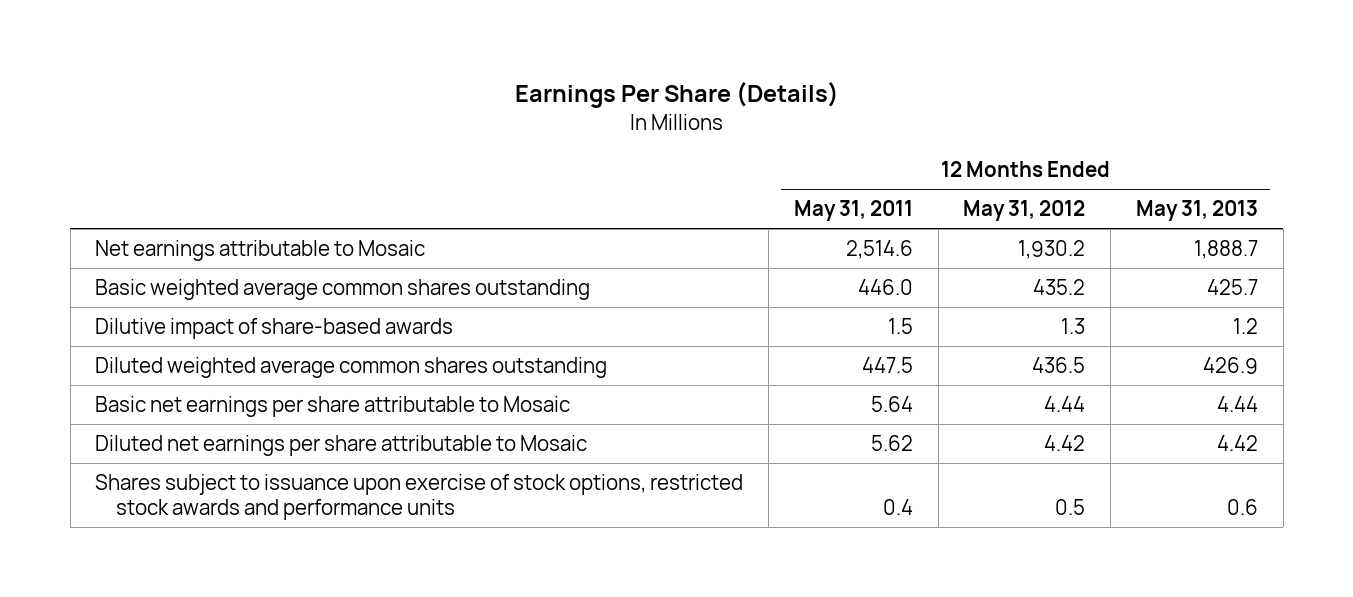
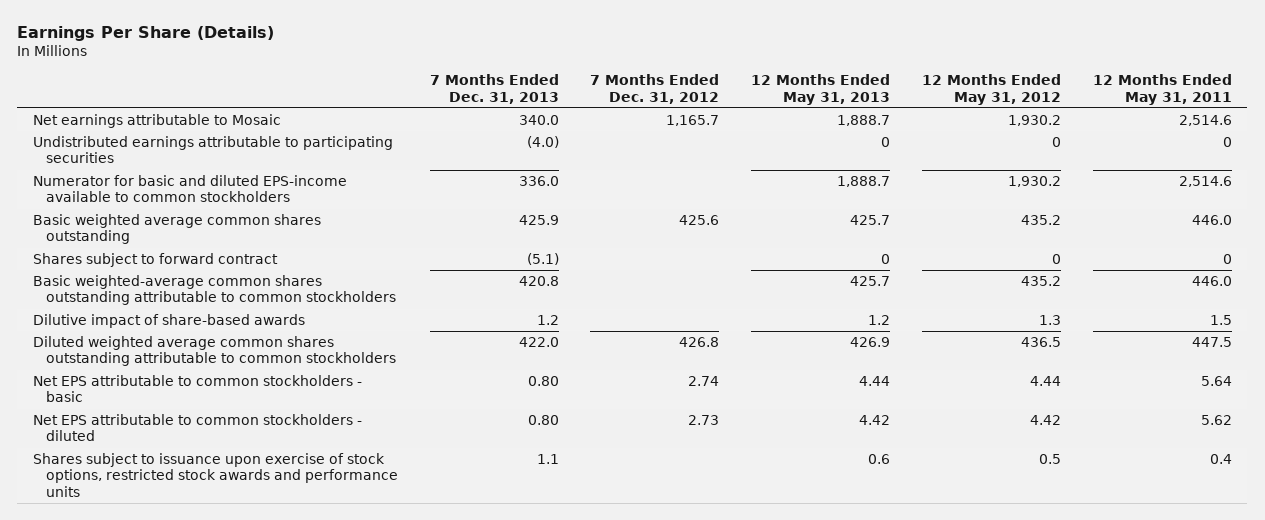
none -> [429,73,559,104] 7 Months Ended Dec. 31, 2013
none -> [590,73,720,104] 7 Months Ended Dec. 31, 2012
none -> [32,135,393,164] Undistributed earnings attributable to participating securities
none -> [32,174,347,203] Numerator for basic and diluted EPS-income available to common stockholders
none -> [32,252,278,267] Shares subject to forward contract
none -> [32,274,397,306] Basic weighted-average common shares outstanding attributable to common stockholders
[95,357,608,379] Diluted weighted average common shares outstanding -> [32,335,397,367] Diluted weighted average common shares outstanding attributable to common stockholders
[95,396,571,418] Basic net earnings per share attributable to Mosaic -> [32,374,362,403] Net EPS attributable to common stockholders - basic
[95,435,588,457] Diluted net earnings per share attributable to Mosaic -> [32,413,362,442] Net EPS attributable to common stockholders - diluted

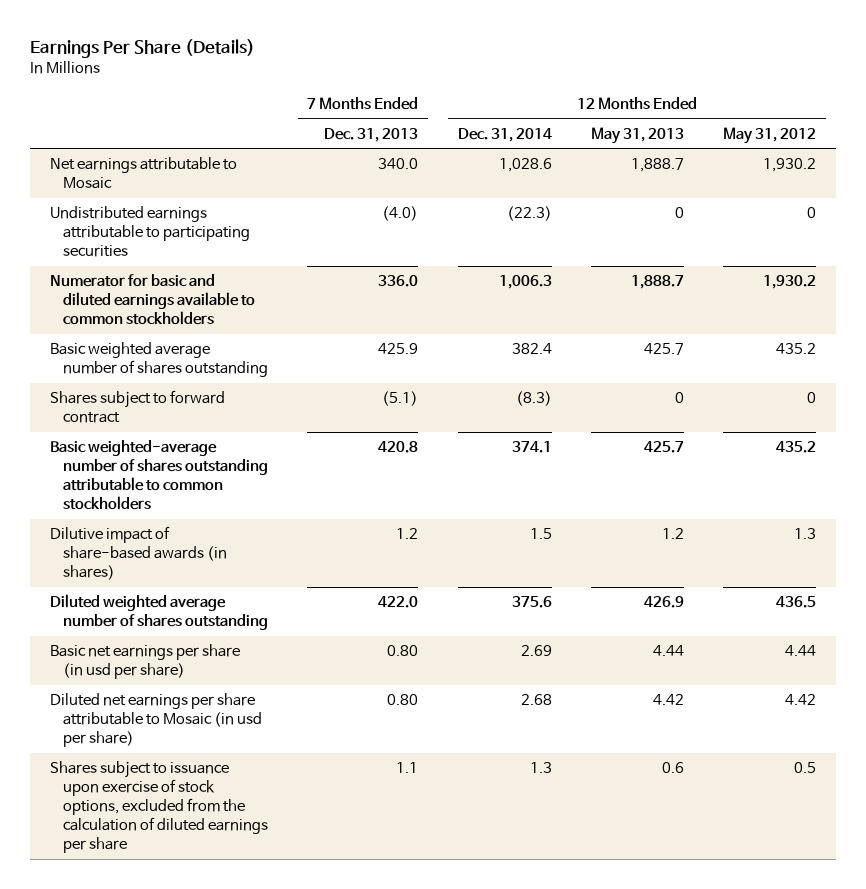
[590,73,720,104] 7 Months Ended Dec. 31, 2012 -> none
[1092,73,1232,105] 12 Months Ended May 31, 2011 -> none
none -> [457,127,552,142] Dec. 31, 2014
[32,174,347,203] Numerator for basic and diluted EPS-income available to common stockholders -> [49,274,256,326] Numerator for basic and diluted earnings available to common stockholders
[32,213,321,245] Basic weighted average common shares outstanding -> [49,342,269,378] Basic weighted average number of shares outstanding
[32,274,397,306] Basic weighted-average common shares outstanding attributable to common stockholders -> [49,440,269,511] Basic weighted-average number of shares outstanding attributable to common stockholders
[32,313,305,328] Dilutive impact of share-based awards -> [49,526,228,581] Dilutive impact of share-based awards (in shares)
[32,335,397,367] Diluted weighted average common shares outstanding attributable to common stockholders -> [49,594,269,631] Diluted weighted average number of shares outstanding
[32,374,362,403] Net EPS attributable to common stockholders - basic -> [49,644,240,680] Basic net earnings per share (in usd per share)
[32,413,362,442] Net EPS attributable to common stockholders - diluted -> [49,693,263,748] Diluted net earnings per share attributable to Mosaic (in usd per share)
[32,452,399,498] Shares subject to issuance upon exercise of stock options, restricted stock awards and performance units -> [49,761,269,854] Shares subject to issuance upon exercise of stock options, excluded from the calculation of diluted earnings per share

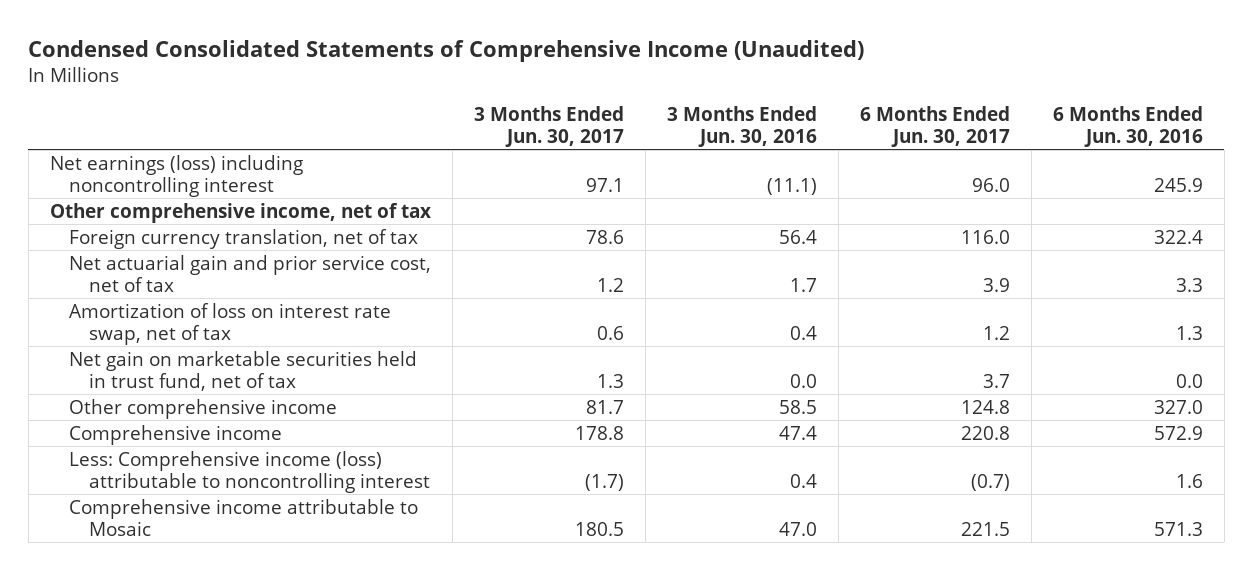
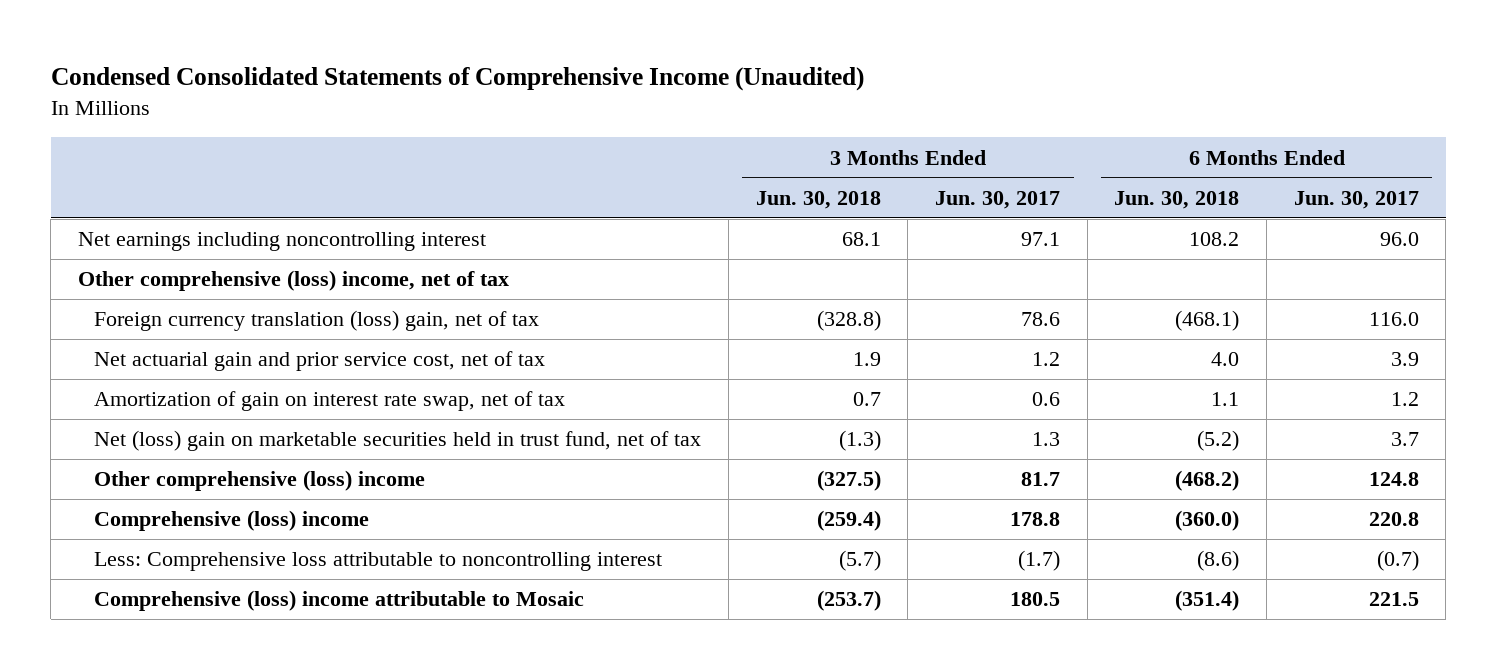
[667,105,818,147] 3 Months Ended Jun. 30, 2016 -> none
[1052,105,1203,147] 6 Months Ended Jun. 30, 2016 -> none
none -> [755,190,881,209] Jun. 30, 2018
none -> [1114,190,1240,209] Jun. 30, 2018
[49,154,303,197] Net earnings (loss) including noncontrolling interest -> [77,232,486,252] Net earnings including noncontrolling interest
[49,202,431,223] Other comprehensive income, net of tax -> [77,270,509,292] Other comprehensive (loss) income, net of tax
[69,228,419,249] Foreign currency translation, net of tax -> [94,310,540,332] Foreign currency translation (loss) gain, net of tax
[69,302,392,345] Amortization of loss on interest rate swap, net of tax -> [94,391,566,412] Amortization of gain on interest rate swap, net of tax
[69,350,418,391] Net gain on marketable securities held in trust fund, net of tax -> [94,430,702,452] Net (loss) gain on marketable securities held in trust fund, net of tax
[69,398,338,419] Other comprehensive income -> [94,470,426,492] Other comprehensive (loss) income
[69,424,283,445] Comprehensive income -> [94,510,370,532] Comprehensive (loss) income
[69,450,431,493] Less: Comprehensive income (loss) attributable to noncontrolling interest -> [94,552,663,572] Less: Comprehensive loss attributable to noncontrolling interest
[69,498,419,536] Comprehensive income attributable to Mosaic -> [94,590,585,612] Comprehensive (loss) income attributable to Mosaic

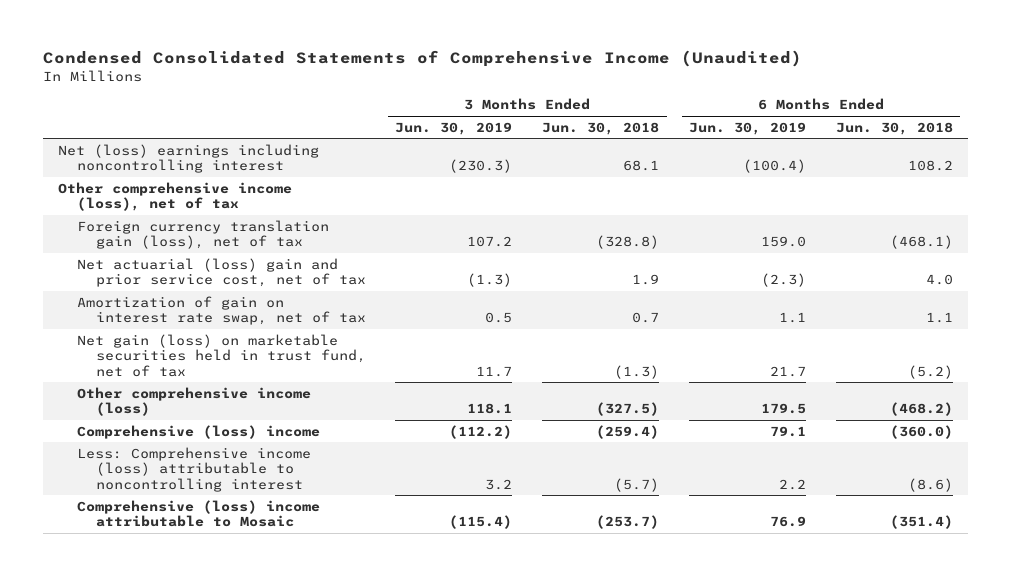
[935,190,1061,209] Jun. 30, 2017 -> none
[1293,190,1419,209] Jun. 30, 2017 -> none
none -> [395,121,513,135] Jun. 30, 2019
none -> [688,121,806,135] Jun. 30, 2019
[77,232,486,252] Net earnings including noncontrolling interest -> [57,143,319,174] Net (loss) earnings including noncontrolling interest
[77,270,509,292] Other comprehensive (loss) income, net of tax -> [57,181,292,212] Other comprehensive income (loss), net of tax
[94,310,540,332] Foreign currency translation (loss) gain, net of tax -> [76,219,329,250] Foreign currency translation gain (loss), net of tax
[94,351,546,372] Net actuarial gain and prior service cost, net of tax -> [76,257,366,288] Net actuarial (loss) gain and prior service cost, net of tax
[94,430,702,452] Net (loss) gain on marketable securities held in trust fund, net of tax -> [76,333,366,377] Net gain (loss) on marketable securities held in trust fund, net of tax
[94,470,426,492] Other comprehensive (loss) income -> [76,386,311,417] Other comprehensive income (loss)
[94,552,663,572] Less: Comprehensive loss attributable to noncontrolling interest -> [76,446,311,492] Less: Comprehensive income (loss) attributable to noncontrolling interest

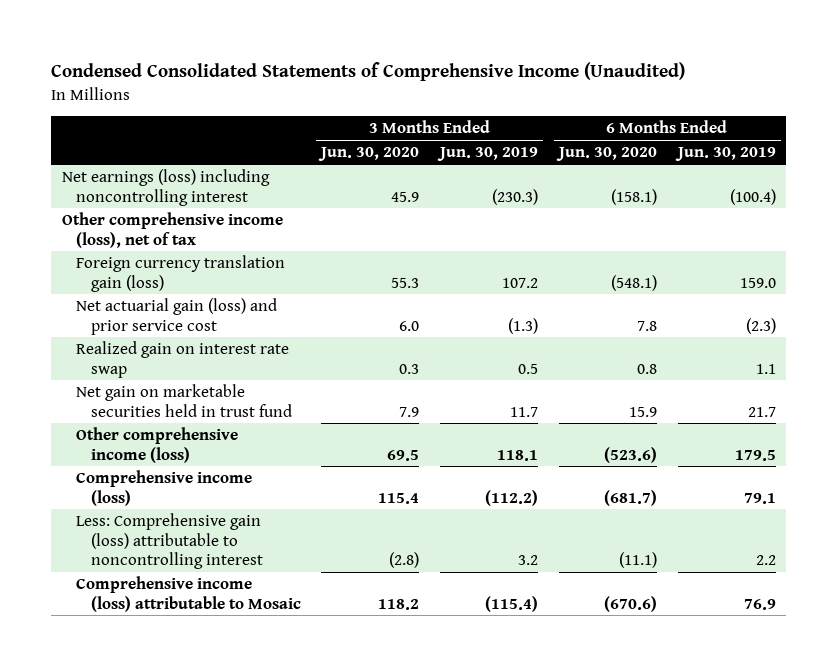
[542,121,660,135] Jun. 30, 2018 -> none
[835,121,953,135] Jun. 30, 2018 -> none
none -> [318,147,420,162] Jun. 30, 2020
none -> [556,147,658,162] Jun. 30, 2020
[57,143,319,174] Net (loss) earnings including noncontrolling interest -> [61,169,270,206] Net earnings (loss) including noncontrolling interest
[76,219,329,250] Foreign currency translation gain (loss), net of tax -> [76,255,286,292] Foreign currency translation gain (loss)
[76,257,366,288] Net actuarial (loss) gain and prior service cost, net of tax -> [76,298,278,335] Net actuarial gain (loss) and prior service cost
[76,295,366,326] Amortization of gain on interest rate swap, net of tax -> [76,341,290,378] Realized gain on interest rate swap
[76,333,366,377] Net gain (loss) on marketable securities held in trust fund, net of tax -> [76,384,292,417] Net gain on marketable securities held in trust fund
[76,424,320,439] Comprehensive (loss) income -> [76,470,253,506] Comprehensive income (loss)
[76,446,311,492] Less: Comprehensive income (loss) attributable to noncontrolling interest -> [76,513,263,569] Less: Comprehensive gain (loss) attributable to noncontrolling interest
[76,499,320,528] Comprehensive (loss) income attributable to Mosaic -> [76,576,301,612] Comprehensive income (loss) attributable to Mosaic

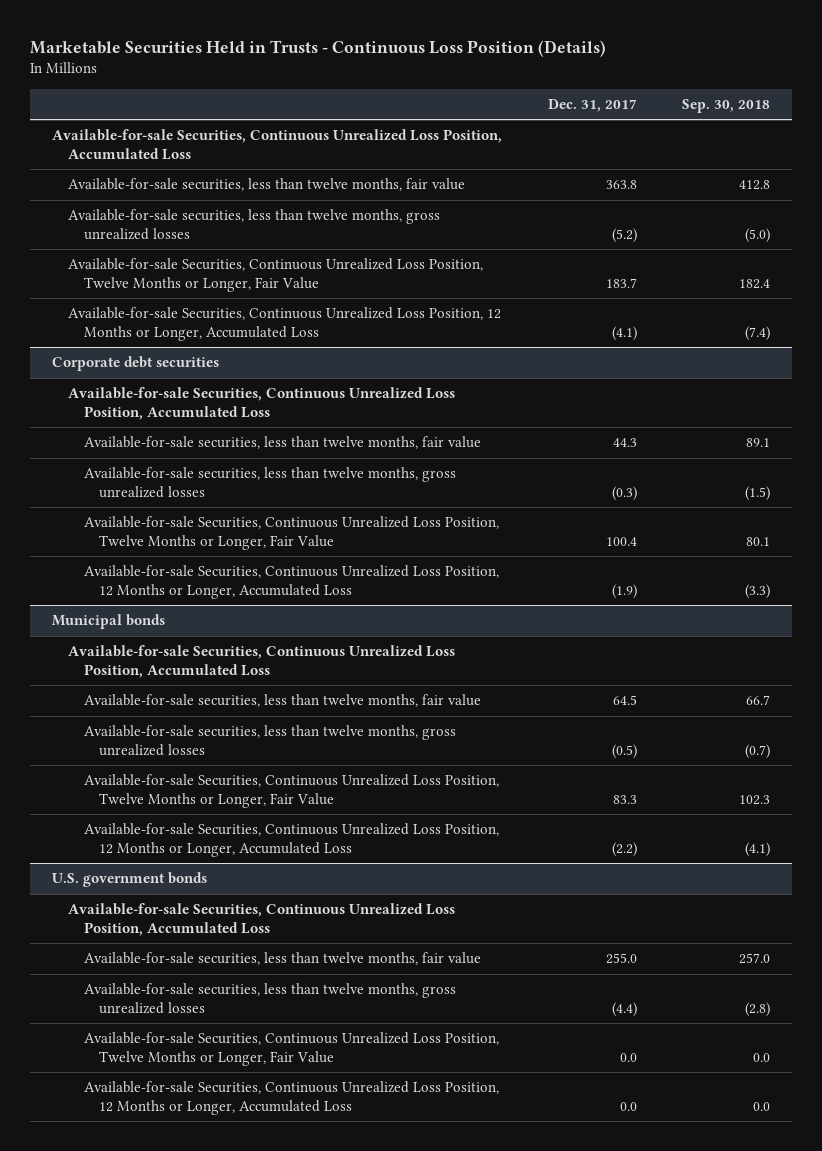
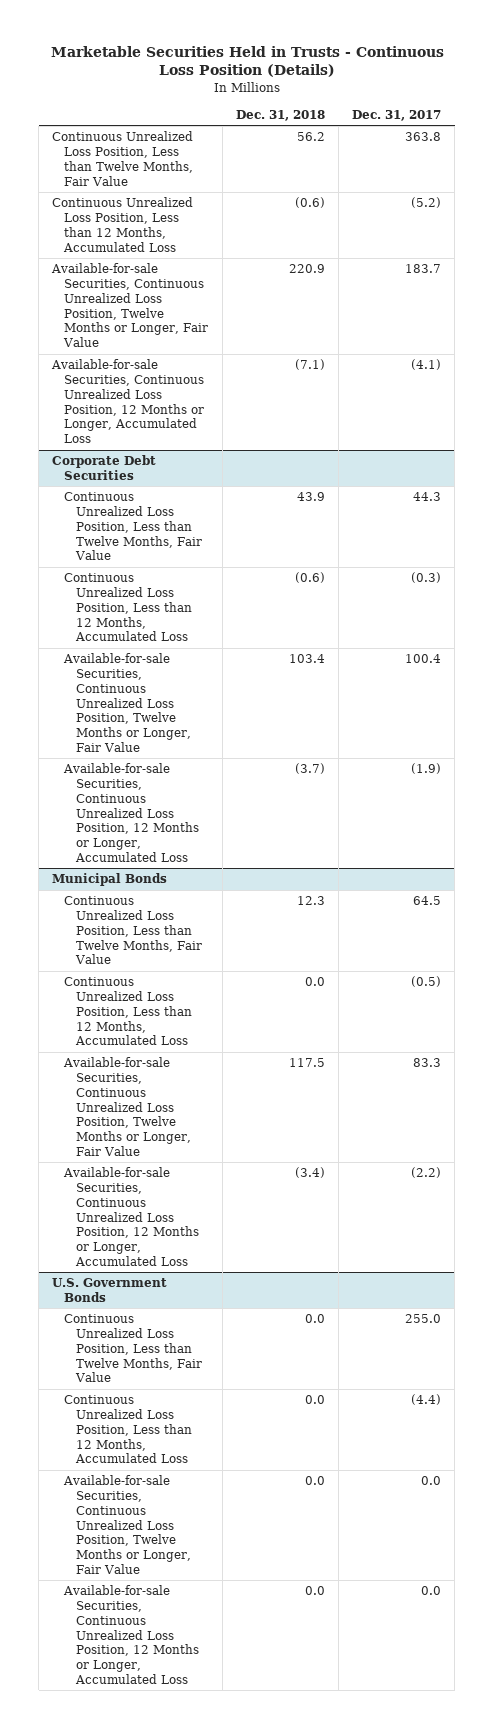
[681,98,770,113] Sep. 30, 2018 -> none
none -> [235,109,325,121] Dec. 31, 2018
[52,129,503,160] Available-for-sale Securities, Continuous Unrealized Loss Position, Accumulated Loss -> none
[67,178,465,192] Available-for-sale securities, less than twelve months, fair value -> [52,131,194,186] Continuous Unrealized Loss Position, Less than Twelve Months, Fair Value
[67,209,440,240] Available-for-sale securities, less than twelve months, gross unrealized losses -> [52,197,194,252] Continuous Unrealized Loss Position, Less than 12 Months, Accumulated Loss
[67,387,455,420] Available-for-sale Securities, Continuous Unrealized Loss Position, Accumulated Loss -> none
[52,356,220,372] Corporate debt securities -> [52,455,157,480] Corporate Debt Securities
[83,436,481,450] Available-for-sale securities, less than twelve months, fair value -> [64,492,203,561] Continuous Unrealized Loss Position, Less than Twelve Months, Fair Value
[83,467,456,498] Available-for-sale securities, less than twelve months, gross unrealized losses -> [64,573,193,642] Continuous Unrealized Loss Position, Less than 12 Months, Accumulated Loss
[67,645,455,678] Available-for-sale Securities, Continuous Unrealized Loss Position, Accumulated Loss -> none
[52,614,166,630] Municipal bonds -> [52,873,168,887] Municipal Bonds
[83,694,481,708] Available-for-sale securities, less than twelve months, fair value -> [64,896,203,965] Continuous Unrealized Loss Position, Less than Twelve Months, Fair Value
[83,725,456,756] Available-for-sale securities, less than twelve months, gross unrealized losses -> [64,977,193,1046] Continuous Unrealized Loss Position, Less than 12 Months, Accumulated Loss
[67,903,455,936] Available-for-sale Securities, Continuous Unrealized Loss Position, Accumulated Loss -> none
[52,872,208,888] U.S. government bonds -> [52,1278,168,1302] U.S. Government Bonds
[83,952,481,966] Available-for-sale securities, less than twelve months, fair value -> [64,1314,203,1383] Continuous Unrealized Loss Position, Less than Twelve Months, Fair Value
[83,983,456,1014] Available-for-sale securities, less than twelve months, gross unrealized losses -> [64,1395,193,1464] Continuous Unrealized Loss Position, Less than 12 Months, Accumulated Loss

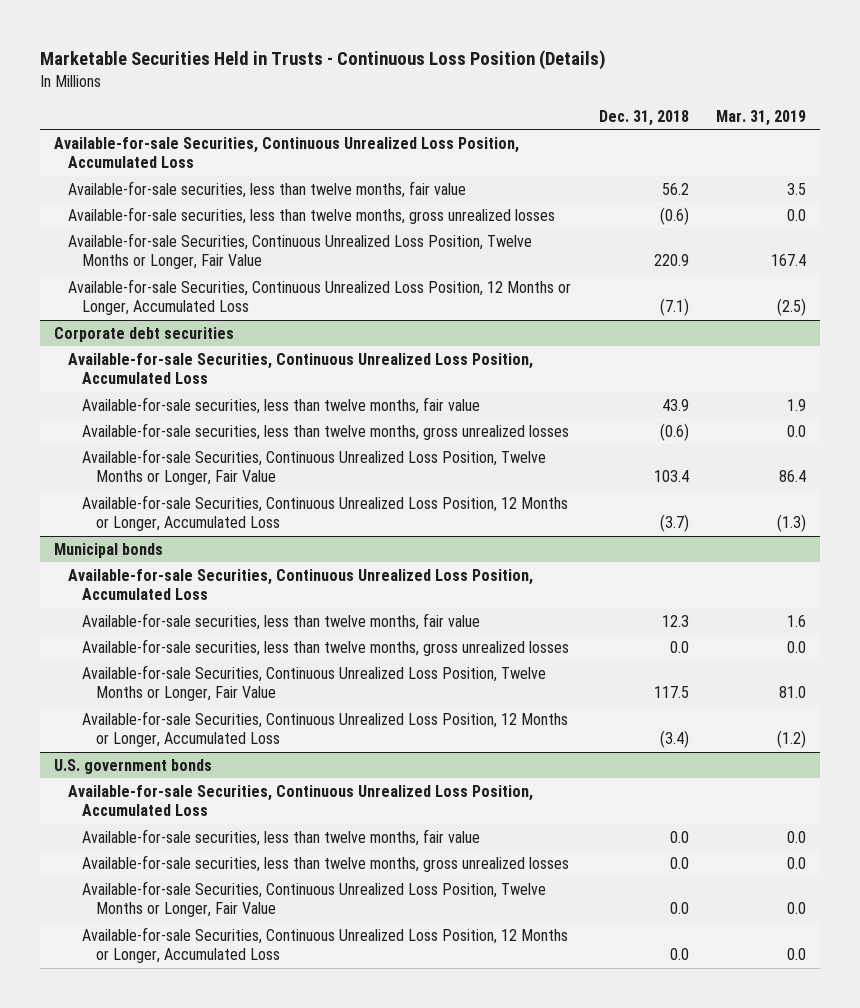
[352,109,442,121] Dec. 31, 2017 -> none
none -> [716,109,807,126] Mar. 31, 2019
none -> [53,136,519,169] Available-for-sale Securities, Continuous Unrealized Loss Position, Accumulated Loss
[52,131,194,186] Continuous Unrealized Loss Position, Less than Twelve Months, Fair Value -> [67,180,466,198] Available-for-sale securities, less than twelve months, fair value
[52,197,194,252] Continuous Unrealized Loss Position, Less than 12 Months, Accumulated Loss -> [67,206,555,224] Available-for-sale securities, less than twelve months, gross unrealized losses
[52,455,157,480] Corporate Debt Securities -> [53,326,234,342] Corporate debt securities
none -> [67,352,533,385] Available-for-sale Securities, Continuous Unrealized Loss Position, Accumulated Loss
[64,492,203,561] Continuous Unrealized Loss Position, Less than Twelve Months, Fair Value -> [81,396,480,414] Available-for-sale securities, less than twelve months, fair value
[64,573,193,642] Continuous Unrealized Loss Position, Less than 12 Months, Accumulated Loss -> [81,422,569,440] Available-for-sale securities, less than twelve months, gross unrealized losses
[52,873,168,887] Municipal Bonds -> [53,542,163,558] Municipal bonds
none -> [67,568,533,601] Available-for-sale Securities, Continuous Unrealized Loss Position, Accumulated Loss
[64,896,203,965] Continuous Unrealized Loss Position, Less than Twelve Months, Fair Value -> [81,612,480,630] Available-for-sale securities, less than twelve months, fair value
[64,977,193,1046] Continuous Unrealized Loss Position, Less than 12 Months, Accumulated Loss -> [81,638,569,656] Available-for-sale securities, less than twelve months, gross unrealized losses
[52,1278,168,1302] U.S. Government Bonds -> [53,758,212,774] U.S. government bonds
none -> [67,784,533,817] Available-for-sale Securities, Continuous Unrealized Loss Position, Accumulated Loss
[64,1314,203,1383] Continuous Unrealized Loss Position, Less than Twelve Months, Fair Value -> [81,828,480,846] Available-for-sale securities, less than twelve months, fair value
[64,1395,193,1464] Continuous Unrealized Loss Position, Less than 12 Months, Accumulated Loss -> [81,854,569,872] Available-for-sale securities, less than twelve months, gross unrealized losses

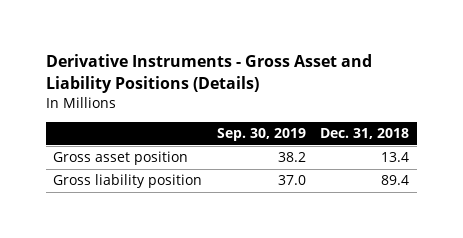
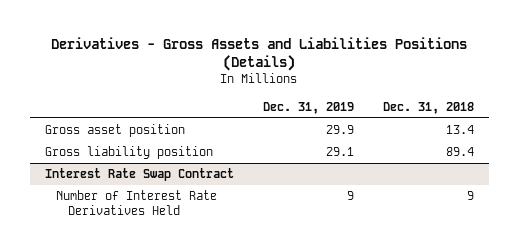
[45,54,372,94] Derivative Instruments - Gross Asset and Liability Positions (Details) -> [51,36,468,72] Derivatives - Gross Assets and Liabilities Positions (Details)
[216,128,306,142] Sep. 30, 2019 -> none
none -> [262,101,354,114] Dec. 31, 2019
none -> [44,168,234,182] Interest Rate Swap Contract
none -> [56,190,218,215] Number of Interest Rate Derivatives Held

